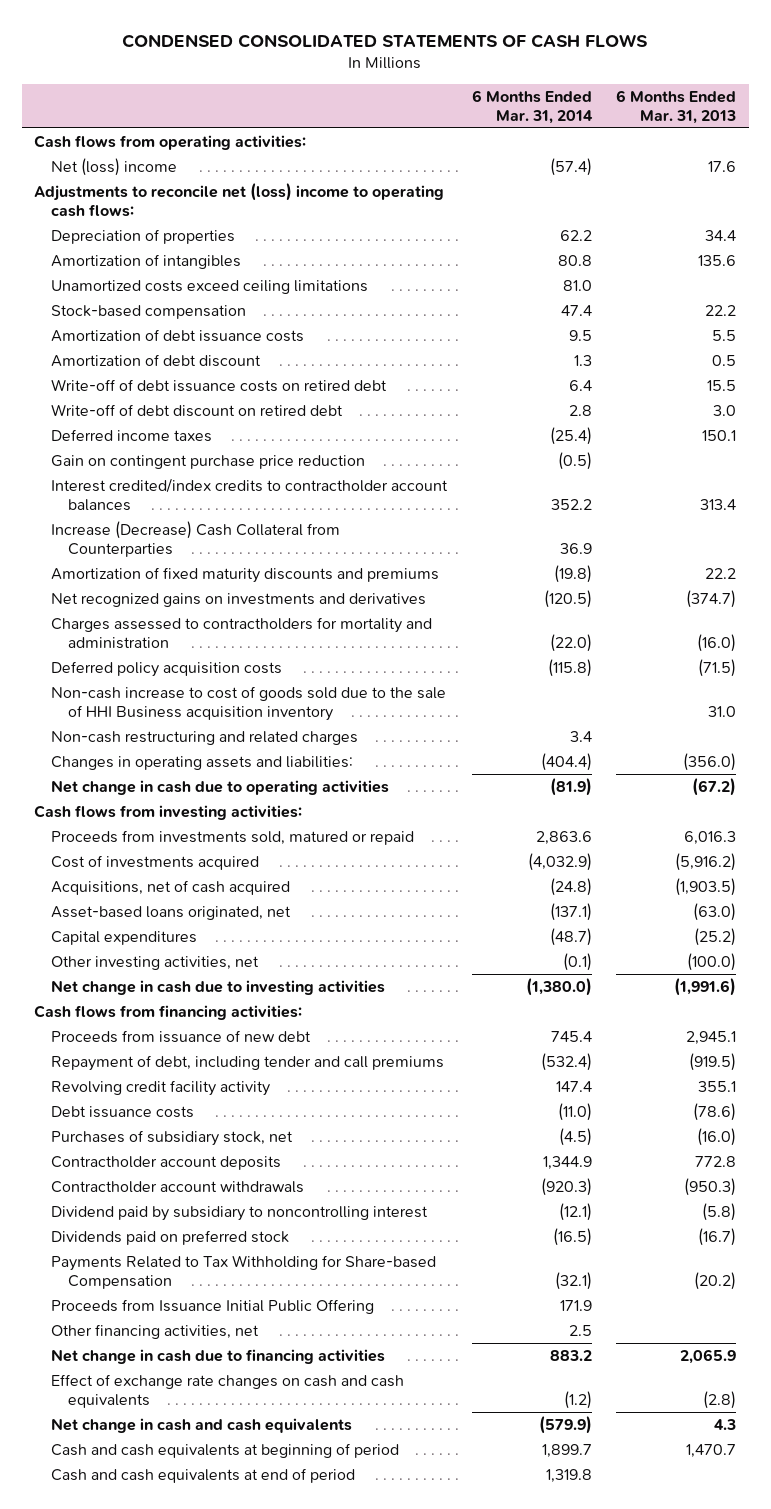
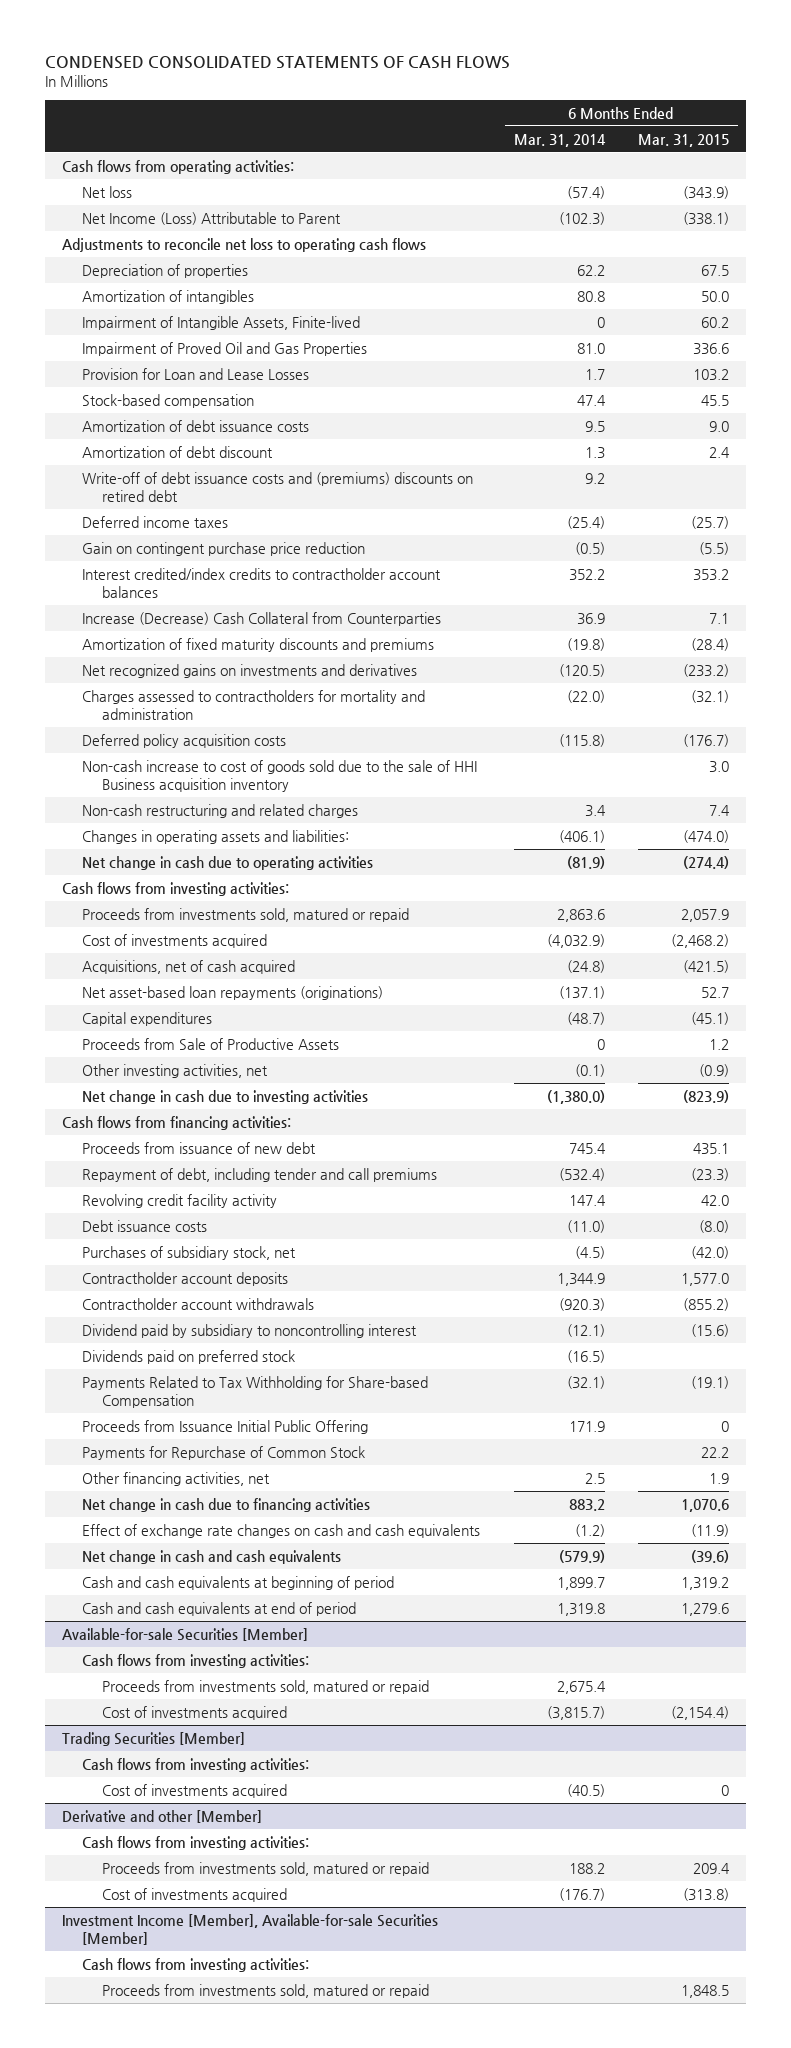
[616,89,737,124] 6 Months Ended Mar. 31, 2013 -> none
none -> [638,133,730,147] Mar. 31, 2015
[51,158,178,177] Net (loss) income -> [82,185,133,198] Net loss
none -> [82,211,342,225] Net Income (Loss) Attributable to Parent
[34,183,445,218] Adjustments to reconcile net (loss) income to operating cash flows: -> [61,237,426,252] Adjustments to reconcile net loss to operating cash flows
[51,280,369,295] Unamortized costs exceed ceiling limitations -> none
none -> [82,315,361,330] Impairment of Intangible Assets, Finite-lived
none -> [82,341,368,356] Impairment of Proved Oil and Gas Properties
none -> [82,367,310,380] Provision for Loan and Lease Losses
[51,404,344,418] Write-off of debt discount on retired debt -> none
[51,379,388,393] Write-off of debt issuance costs on retired debt -> [82,471,474,502] Write-off of debt issuance costs and (premiums) discounts on retired debt
[568,380,592,392] 6.4 -> [584,472,605,484] 9.2
[540,753,592,772] (404.4) -> [558,829,605,843] (406.1)
[51,906,292,921] Asset-based loans originated, net -> [82,985,384,1000] Net asset-based loan repayments (originations)
none -> [82,1037,340,1050] Proceeds from Sale of Productive Assets
none -> [82,1445,366,1460] Payments for Repurchase of Common Stock
none -> [61,1627,308,1641] Available-for-sale Securities [Member]
none -> [82,1653,310,1668] Cash flows from investing activities:
none -> [102,1679,430,1694] Proceeds from investments sold, matured or repaid
none -> [102,1705,288,1720] Cost of investments acquired
none -> [61,1731,245,1746] Trading Securities [Member]
none -> [82,1757,310,1772] Cash flows from investing activities:
none -> [102,1783,288,1798] Cost of investments acquired
none -> [61,1809,262,1823] Derivative and other [Member]
none -> [82,1835,310,1850] Cash flows from investing activities:
none -> [102,1861,430,1876] Proceeds from investments sold, matured or repaid
none -> [102,1887,288,1902] Cost of investments acquired
none -> [61,1913,438,1945] Investment Income [Member], Available-for-sale Securities [Member]
none -> [82,1957,310,1972] Cash flows from investing activities:
none -> [102,1983,430,1998] Proceeds from investments sold, matured or repaid

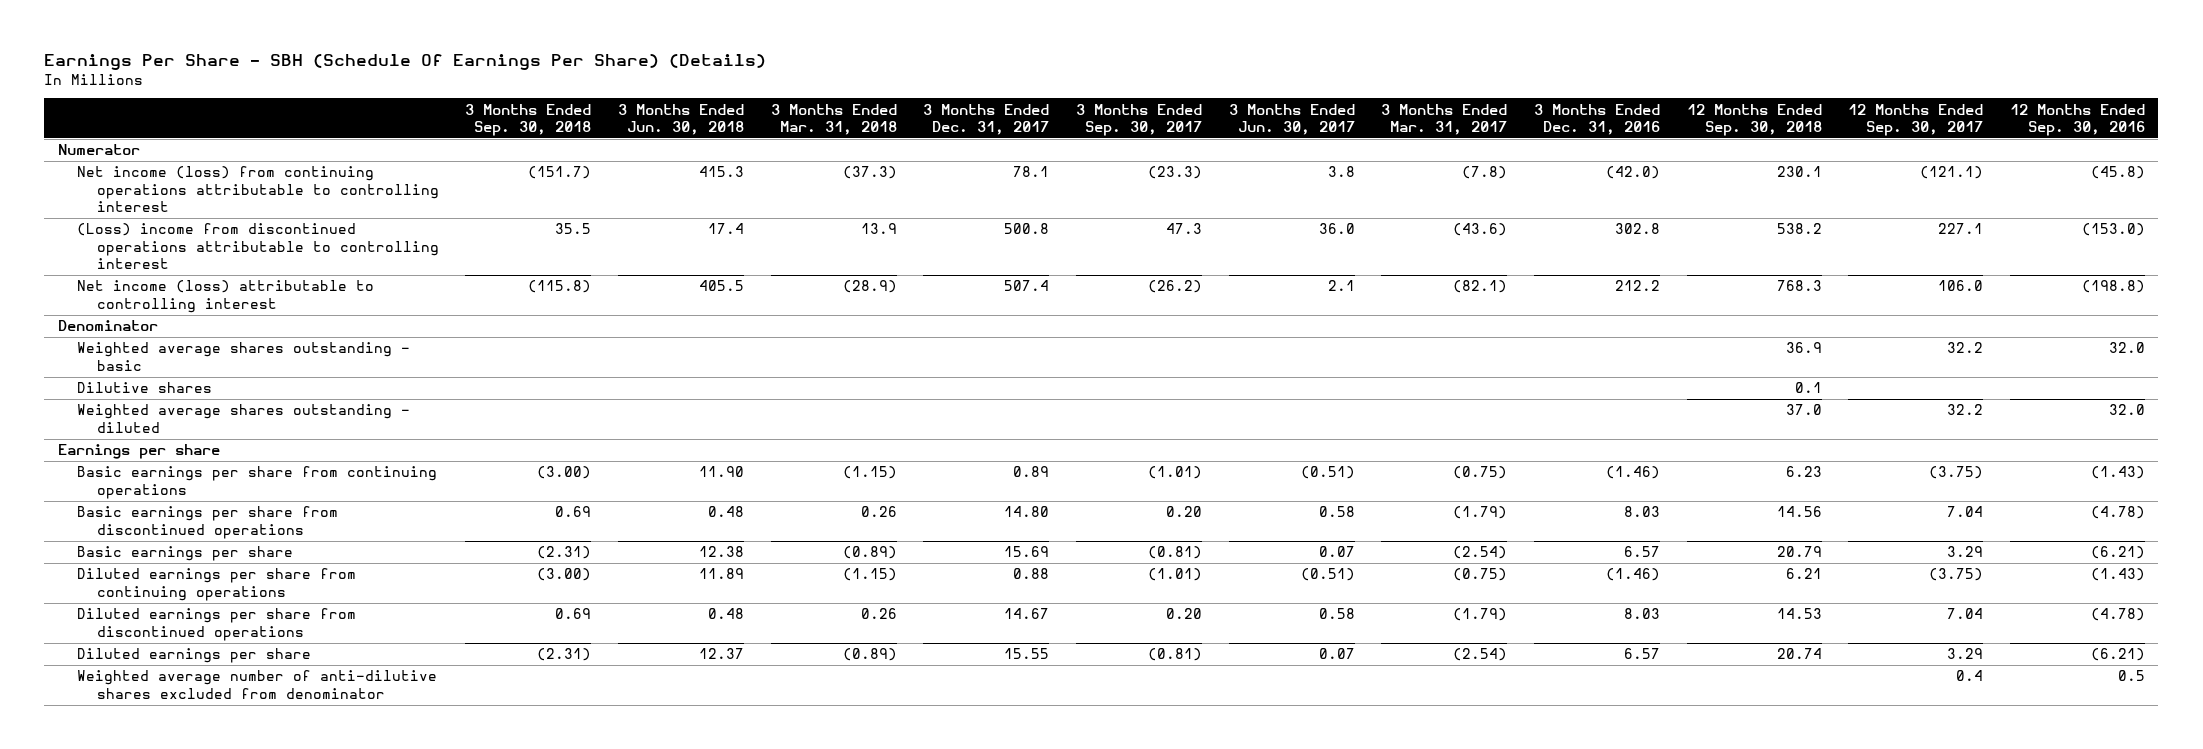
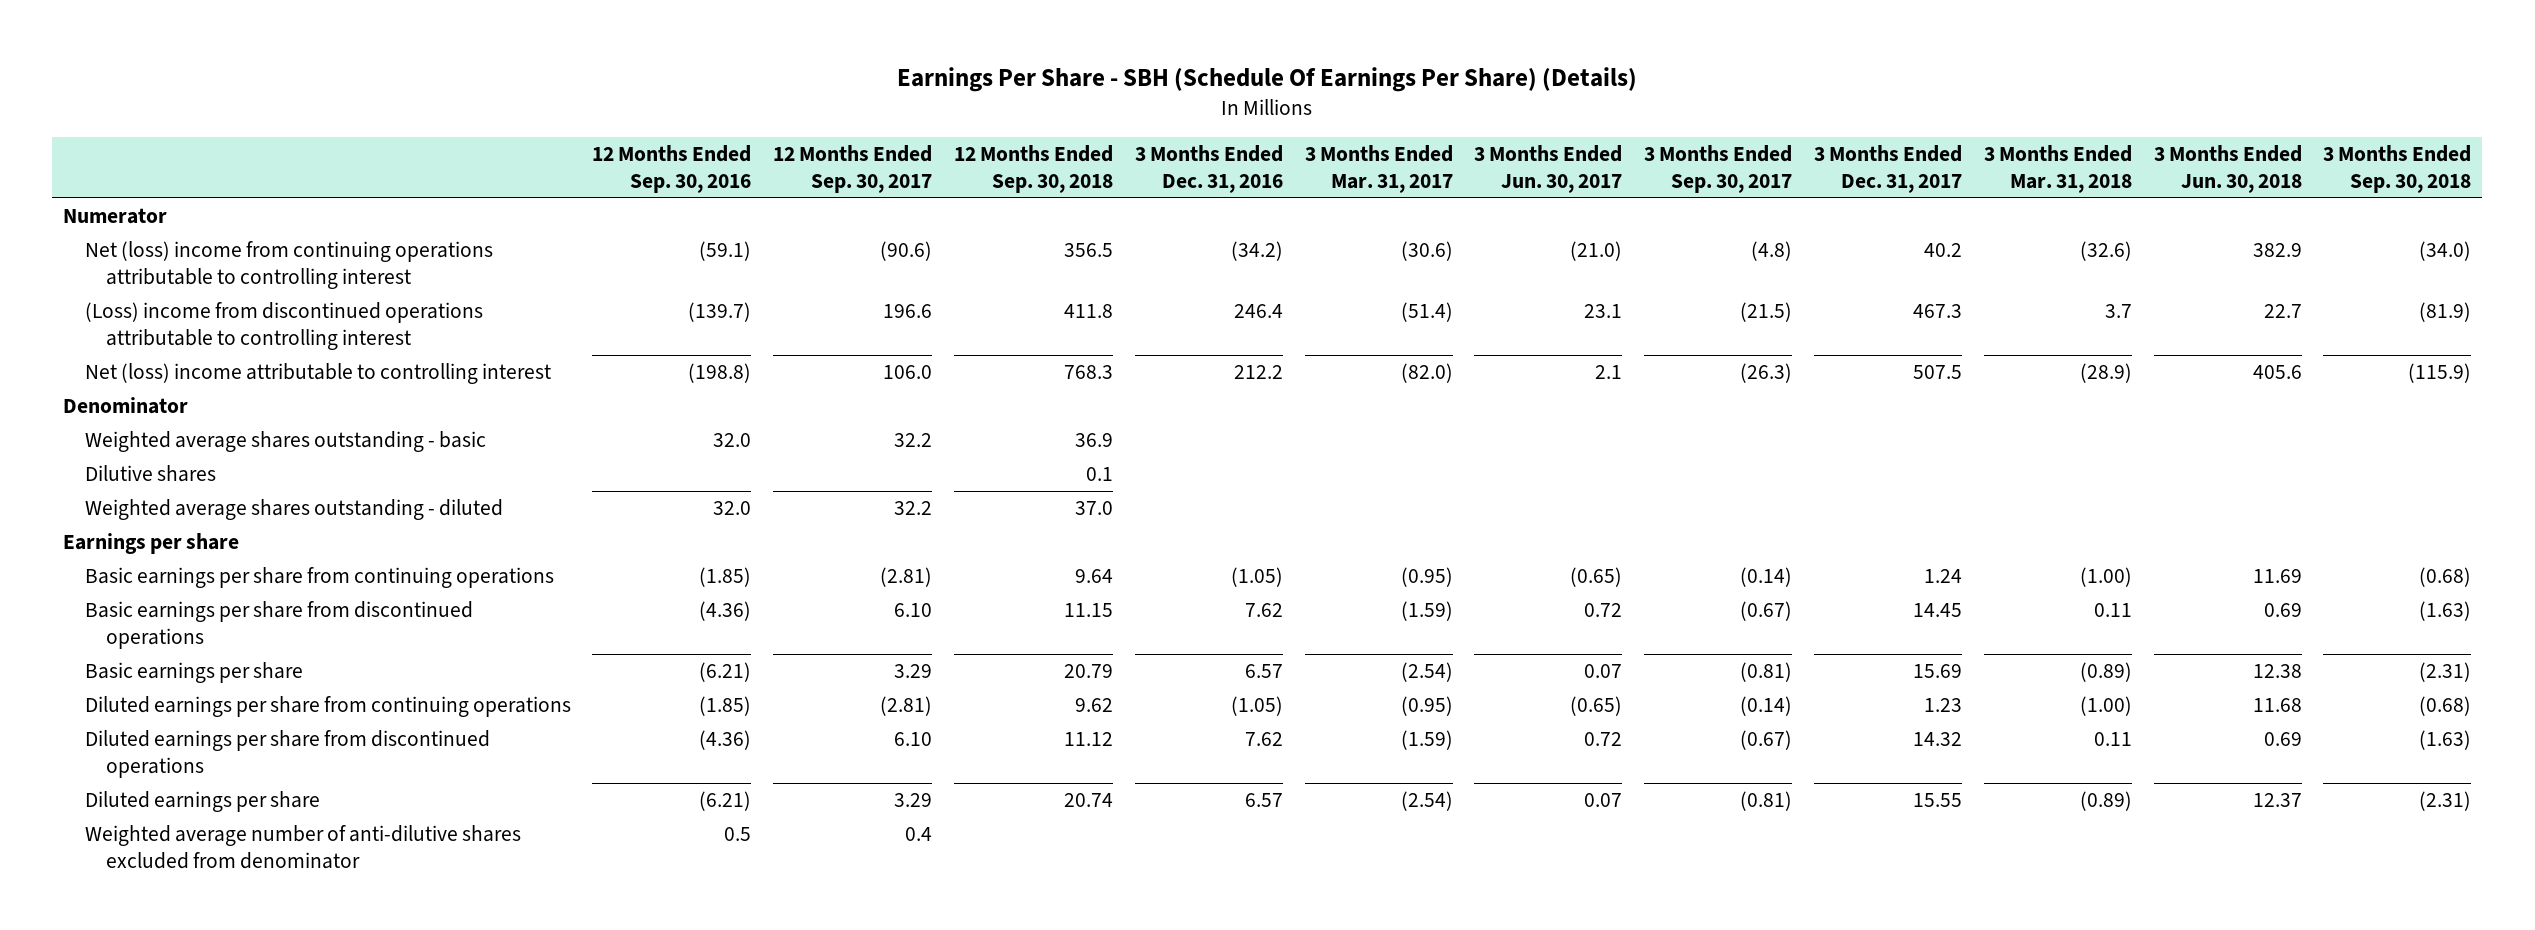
[77,166,439,212] Net income (loss) from continuing operations attributable to controlling interest -> [84,241,493,289] Net (loss) income from continuing operations attributable to controlling interest
[528,166,592,180] (151.7) -> [2419,241,2472,262] (34.0)
[699,166,745,178] 415.3 -> [2252,243,2302,258] 382.9
[842,166,897,180] (37.3) -> [2079,241,2132,262] (32.6)
[1013,166,1050,178] 78.1 -> [1923,243,1962,258] 40.2
[1148,166,1203,180] (23.3) -> [1751,241,1793,262] (4.8)
[1327,166,1355,178] 3.8 -> [1570,241,1623,262] (21.0)
[1462,166,1508,180] (7.8) -> [1400,241,1453,262] (30.6)
[1606,166,1661,180] (42.0) -> [1230,241,1283,262] (34.2)
[1776,166,1822,178] 230.1 -> [1063,243,1113,258] 356.5
[1920,166,1984,180] (121.1) -> [880,241,933,262] (90.6)
[2091,166,2146,180] (45.8) -> [699,241,752,262] (59.1)
[555,223,592,235] 35.5 -> [2419,302,2472,323] (81.9)
[708,223,745,235] 17.4 -> [2263,304,2302,319] 22.7
[860,223,897,235] 13.9 -> [2104,304,2132,319] 3.7
[1004,223,1050,235] 500.8 -> [1912,304,1962,319] 467.3
[1166,223,1203,235] 47.3 -> [1740,302,1793,323] (21.5)
[1318,223,1355,235] 36.0 -> [1584,304,1623,319] 23.1
[1453,223,1508,237] (43.6) -> [1400,302,1453,323] (51.4)
[1615,223,1661,235] 302.8 -> [1233,304,1283,319] 246.4
[1776,223,1822,235] 538.2 -> [1063,304,1113,319] 411.8
[1938,223,1984,235] 227.1 -> [883,304,933,319] 196.6
[2082,223,2146,237] (153.0) -> [688,302,752,323] (139.7)
[77,280,375,313] Net income (loss) attributable to controlling interest -> [84,363,551,385] Net (loss) income attributable to controlling interest
[528,280,592,294] (115.8) -> [2408,363,2472,384] (115.9)
[699,280,745,292] 405.5 -> [2252,365,2302,380] 405.6
[1004,280,1050,292] 507.4 -> [1912,365,1962,380] 507.5
[1148,280,1203,294] (26.2) -> [1740,363,1793,384] (26.3)
[1453,280,1508,294] (82.1) -> [1400,363,1453,384] (82.0)
[537,466,592,480] (3.00) -> [2419,567,2472,588] (0.68)
[699,466,745,478] 11.90 -> [2252,569,2302,584] 11.69
[842,466,897,480] (1.15) -> [2079,567,2132,588] (1.00)
[1013,466,1050,478] 0.89 -> [1923,569,1962,584] 1.24
[1148,466,1203,480] (1.01) -> [1740,567,1793,588] (0.14)
[1300,466,1355,480] (0.51) -> [1570,567,1623,588] (0.65)
[1453,466,1508,480] (0.75) -> [1400,567,1453,588] (0.95)
[1606,466,1661,480] (1.46) -> [1230,567,1283,588] (1.05)
[1785,466,1822,478] 6.23 -> [1074,569,1113,584] 9.64
[1929,466,1984,480] (3.75) -> [880,567,933,588] (2.81)
[2091,466,2146,480] (1.43) -> [699,567,752,588] (1.85)
[555,506,592,518] 0.69 -> [2419,601,2472,622] (1.63)
[708,506,745,518] 0.48 -> [2263,603,2302,618] 0.69
[860,506,897,518] 0.26 -> [2093,603,2132,618] 0.11
[1004,506,1050,518] 14.80 -> [1912,603,1962,618] 14.45
[1166,506,1203,518] 0.20 -> [1740,601,1793,622] (0.67)
[1318,506,1355,518] 0.58 -> [1584,603,1623,618] 0.72
[1453,506,1508,520] (1.79) -> [1400,601,1453,622] (1.59)
[1624,506,1661,518] 8.03 -> [1244,603,1283,618] 7.62
[1776,506,1822,518] 14.56 -> [1063,603,1113,618] 11.15
[1947,506,1984,518] 7.04 -> [894,603,933,618] 6.10
[2091,506,2146,520] (4.78) -> [699,601,752,622] (4.36)
[537,568,592,582] (3.00) -> [2419,696,2472,717] (0.68)
[699,568,745,580] 11.89 -> [2252,698,2302,713] 11.68
[842,568,897,582] (1.15) -> [2079,696,2132,717] (1.00)
[1013,568,1050,580] 0.88 -> [1923,698,1962,713] 1.23
[1148,568,1203,582] (1.01) -> [1740,696,1793,717] (0.14)
[1300,568,1355,582] (0.51) -> [1570,696,1623,717] (0.65)
[1453,568,1508,582] (0.75) -> [1400,696,1453,717] (0.95)
[1606,568,1661,582] (1.46) -> [1230,696,1283,717] (1.05)
[1785,568,1822,580] 6.21 -> [1074,698,1113,713] 9.62
[1929,568,1984,582] (3.75) -> [880,696,933,717] (2.81)
[2091,568,2146,582] (1.43) -> [699,696,752,717] (1.85)
[555,608,592,620] 0.69 -> [2419,730,2472,751] (1.63)
[708,608,745,620] 0.48 -> [2263,732,2302,747] 0.69
[860,608,897,620] 0.26 -> [2093,732,2132,747] 0.11
[1004,608,1050,620] 14.67 -> [1912,732,1962,747] 14.32
[1166,608,1203,620] 0.20 -> [1740,730,1793,751] (0.67)
[1318,608,1355,620] 0.58 -> [1584,732,1623,747] 0.72
[1453,608,1508,622] (1.79) -> [1400,730,1453,751] (1.59)
[1624,608,1661,620] 8.03 -> [1244,732,1283,747] 7.62
[1776,608,1822,620] 14.53 -> [1063,732,1113,747] 11.12
[1947,608,1984,620] 7.04 -> [894,732,933,747] 6.10
[2091,608,2146,622] (4.78) -> [699,730,752,751] (4.36)

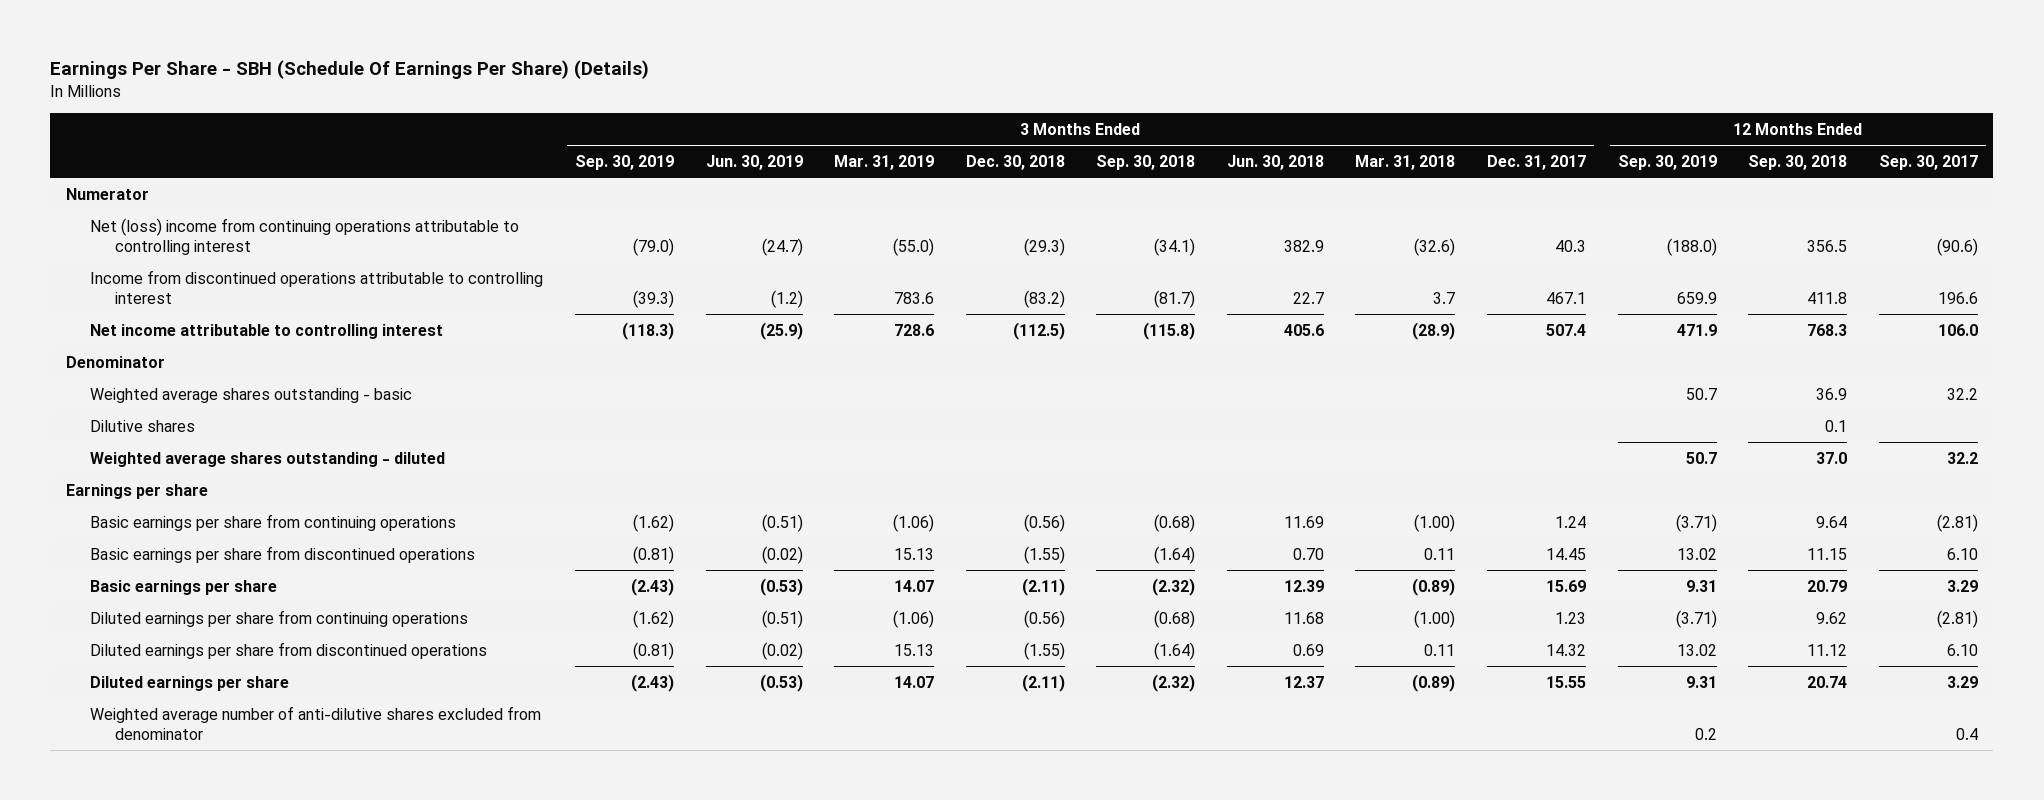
[592,145,752,193] 12 Months Ended Sep. 30, 2016 -> none
[1134,145,1283,193] 3 Months Ended Dec. 31, 2016 -> none
[1304,145,1453,193] 3 Months Ended Mar. 31, 2017 -> none
[1474,145,1623,193] 3 Months Ended Jun. 30, 2017 -> none
[1644,145,1793,193] 3 Months Ended Sep. 30, 2017 -> none
none -> [574,154,674,170] Sep. 30, 2019
none -> [705,154,803,170] Jun. 30, 2019
none -> [834,154,935,170] Mar. 31, 2019
none -> [965,154,1065,170] Dec. 30, 2018
none -> [1617,154,1717,170] Sep. 30, 2019
[1923,243,1962,258] 40.2 -> [1554,239,1586,252] 40.3
[2419,241,2472,262] (34.0) -> [1154,237,1196,256] (34.1)
[84,302,483,350] (Loss) income from discontinued operations attributable to controlling interest -> [90,269,544,304] Income from discontinued operations attributable to controlling interest
[1912,304,1962,319] 467.3 -> [1545,291,1586,304] 467.1
[2419,302,2472,323] (81.9) -> [1154,289,1196,308] (81.7)
[84,363,551,385] Net (loss) income attributable to controlling interest -> [90,323,444,339] Net income attributable to controlling interest
[1912,365,1962,380] 507.5 -> [1545,323,1586,336] 507.4
[2408,363,2472,384] (115.9) -> [1143,321,1196,340] (115.8)
[2263,603,2302,618] 0.69 -> [1292,547,1324,560] 0.70
[2419,601,2472,622] (1.63) -> [1154,545,1196,564] (1.64)
[2252,664,2302,679] 12.38 -> [1283,579,1324,592] 12.39
[2419,662,2472,683] (2.31) -> [1152,577,1196,596] (2.32)
[2419,730,2472,751] (1.63) -> [1154,641,1196,660] (1.64)
[2419,791,2472,812] (2.31) -> [1152,673,1196,692] (2.32)

